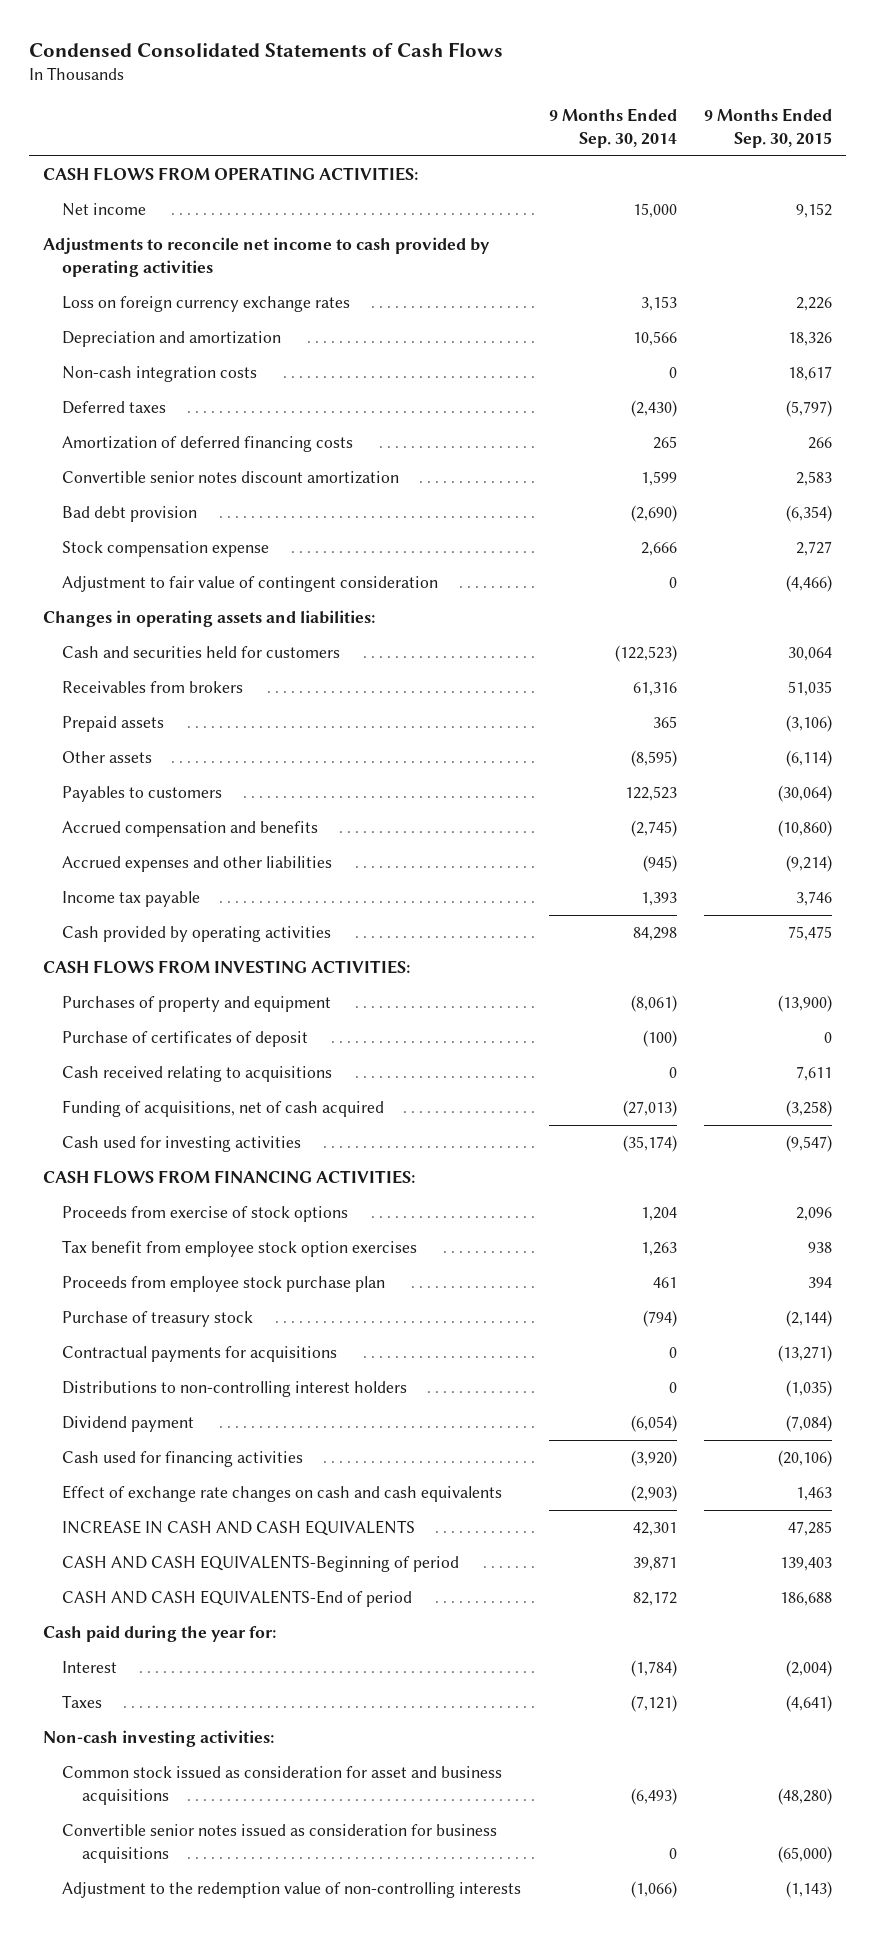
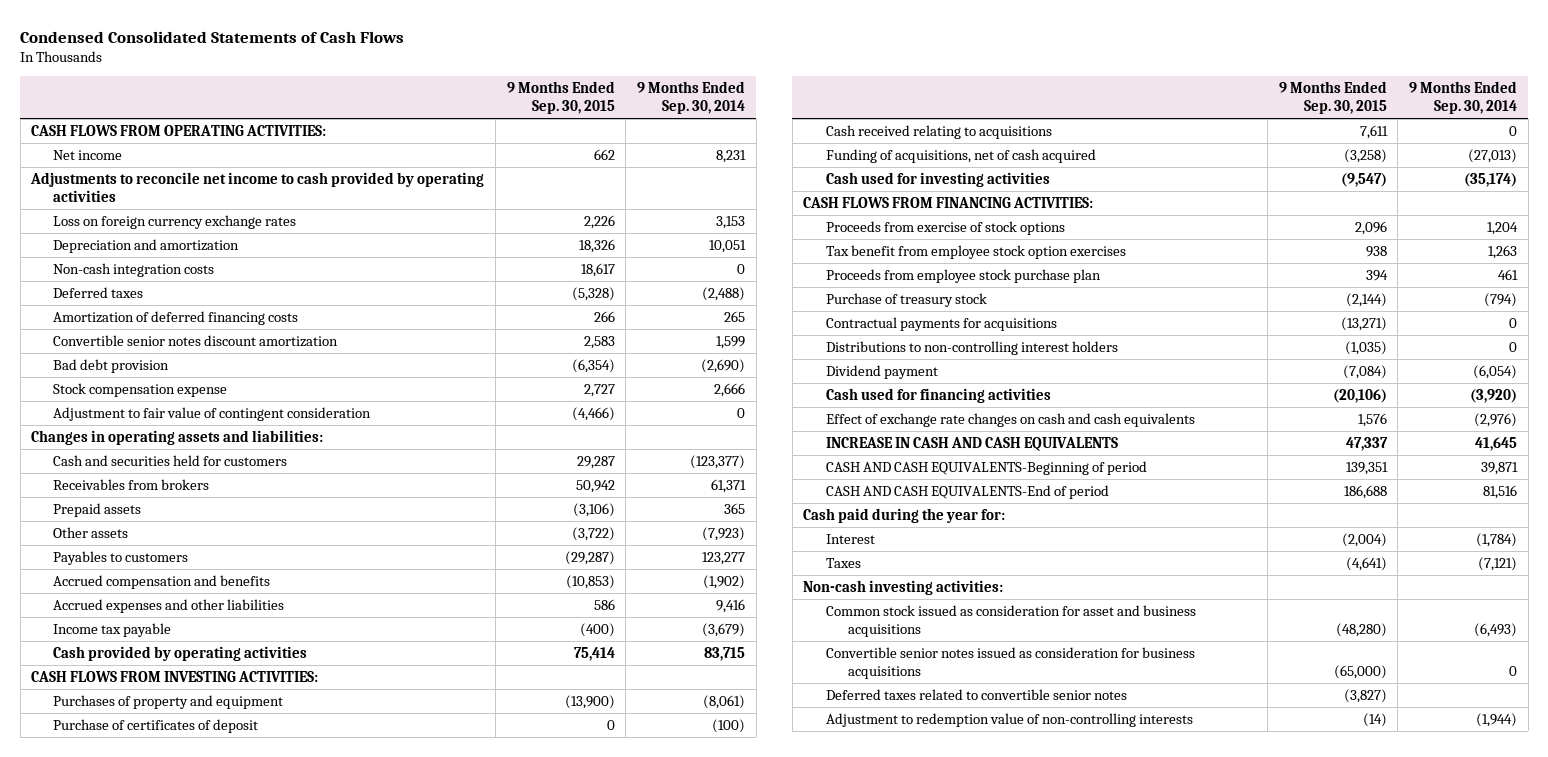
[632,203,677,219] 15,000 -> [715,149,746,163] 8,231
[796,203,833,219] 9,152 -> [593,148,615,160] 662
[632,331,677,347] 10,566 -> [708,239,746,253] 10,051
[630,400,677,418] (2,430) -> [701,286,745,301] (2,488)
[786,400,833,418] (5,797) -> [571,286,615,301] (5,328)
[614,645,677,663] (122,523) -> [689,454,745,469] (123,377)
[788,647,833,662] 30,064 -> [576,455,615,469] 29,287
[632,682,677,697] 61,316 -> [710,478,746,493] 61,371
[788,681,833,697] 51,035 -> [575,479,615,493] 50,942
[630,750,677,768] (8,595) -> [701,526,745,541] (7,923)
[786,750,833,768] (6,114) -> [571,526,615,541] (3,722)
[624,786,677,802] 122,523 -> [701,551,745,565] 123,277
[778,785,833,803] (30,064) -> [564,550,615,565] (29,287)
[630,820,677,838] (2,745) -> [702,574,745,589] (1,902)
[778,820,833,838] (10,860) -> [565,574,615,589] (10,853)
[642,855,677,873] (945) -> [715,598,745,613] 9,416
[786,855,833,873] (9,214) -> [593,598,615,610] 586
[640,892,677,907] 1,393 -> [701,622,745,637] (3,679)
[796,891,833,907] 3,746 -> [579,622,615,637] (400)
[632,927,677,942] 84,298 -> [703,646,745,661] 83,715
[788,926,833,942] 75,475 -> [573,646,615,661] 75,414
[630,1485,677,1503] (2,903) -> [1473,412,1517,427] (2,976)
[796,1487,833,1502] 1,463 -> [1357,412,1387,427] 1,576
[632,1522,677,1537] 42,301 -> [1474,436,1517,451] 41,645
[788,1521,833,1537] 47,285 -> [1345,436,1388,451] 47,337
[780,1557,833,1572] 139,403 -> [1345,461,1388,475] 139,351
[632,1591,677,1607] 82,172 -> [1482,484,1517,499] 81,516
none -> [825,688,1127,700] Deferred taxes related to convertible senior notes
[62,1882,522,1899] Adjustment to the redemption value of non-controlling interests -> [825,712,1193,727] Adjustment to redemption value of non-controlling interests
[630,1881,677,1899] (1,066) -> [1475,712,1517,727] (1,944)
[786,1881,833,1899] (1,143) -> [1362,712,1387,727] (14)

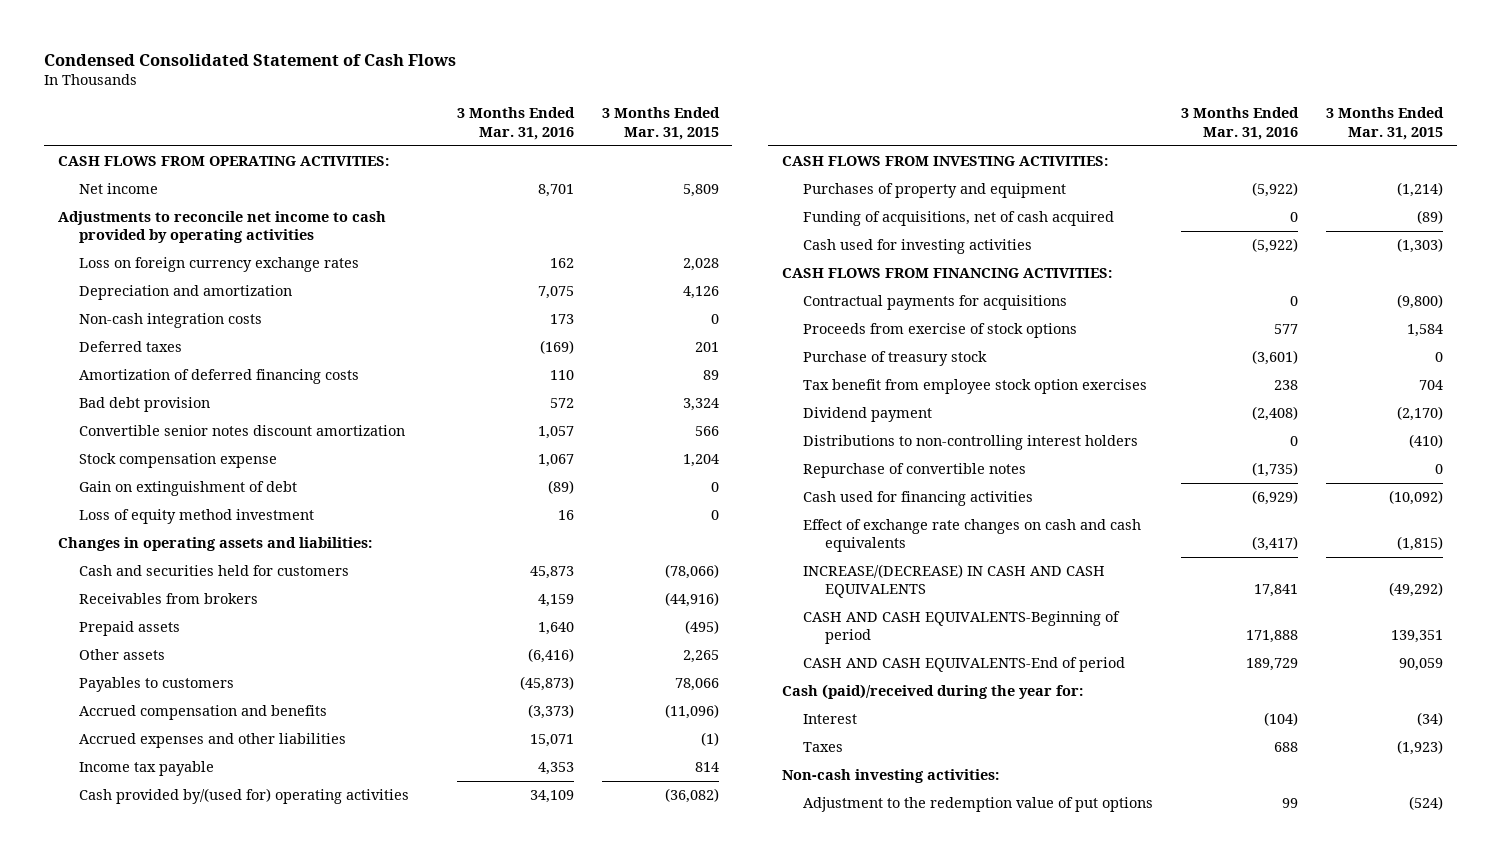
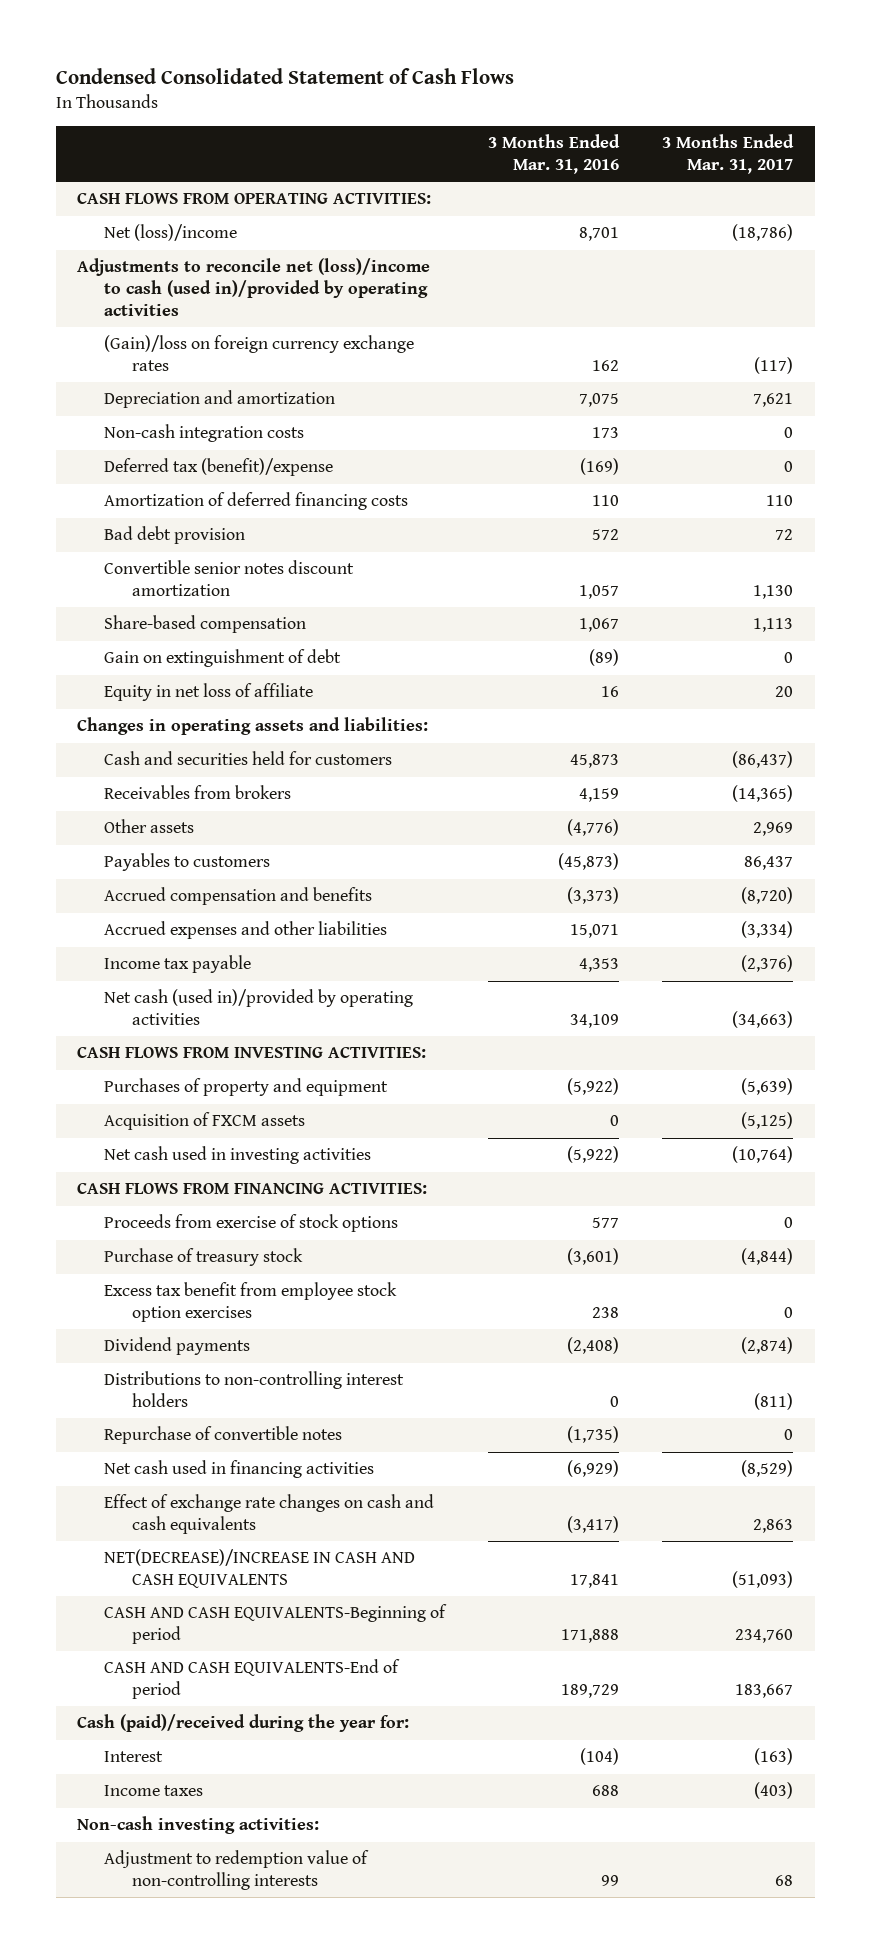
[601,107,720,140] 3 Months Ended Mar. 31, 2015 -> none
none -> [662,134,795,175] 3 Months Ended Mar. 31, 2017
[79,183,159,195] Net income -> [104,224,238,242] Net (loss)/income
[57,211,386,244] Adjustments to reconcile net income to cash provided by operating activities -> [77,258,431,316] Adjustments to reconcile net (loss)/income to cash (used in)/provided by operating activities
[79,257,360,273] Loss on foreign currency exchange rates -> [104,335,415,372] (Gain)/loss on foreign currency exchange rates
[79,341,183,353] Deferred taxes -> [104,458,334,477] Deferred tax (benefit)/expense
[79,453,278,469] Stock compensation expense -> [104,615,307,634] Share-based compensation
[79,509,315,525] Loss of equity method investment -> [104,683,314,702] Equity in net loss of affiliate
[79,621,181,637] Prepaid assets -> none
[527,648,574,664] (6,416) -> [567,819,620,837] (4,776)
[79,788,410,805] Cash provided by/(used for) operating activities -> [104,989,414,1026] Net cash (used in)/provided by operating activities
[803,211,1115,227] Funding of acquisitions, net of cash acquired -> none
none -> [104,1112,306,1131] Acquisition of FXCM assets
[803,239,1033,255] Cash used for investing activities -> [104,1146,372,1165] Net cash used in investing activities
[803,295,1068,311] Contractual payments for acquisitions -> none
[803,379,1148,395] Tax benefit from employee stock option exercises -> [104,1282,398,1323] Excess tax benefit from employee stock option exercises
[803,407,933,423] Dividend payment -> [104,1337,251,1356] Dividend payments
[803,491,1034,507] Cash used for financing activities -> [104,1460,375,1479] Net cash used in financing activities
[803,564,1106,599] INCREASE/(DECREASE) IN CASH AND CASH EQUIVALENTS -> [104,1549,416,1589] NET(DECREASE)/INCREASE IN CASH AND CASH EQUIVALENTS
[803,742,844,753] Taxes -> [104,1785,204,1797] Income taxes
[803,797,1154,813] Adjustment to the redemption value of put options -> [104,1850,370,1891] Adjustment to redemption value of non-controlling interests

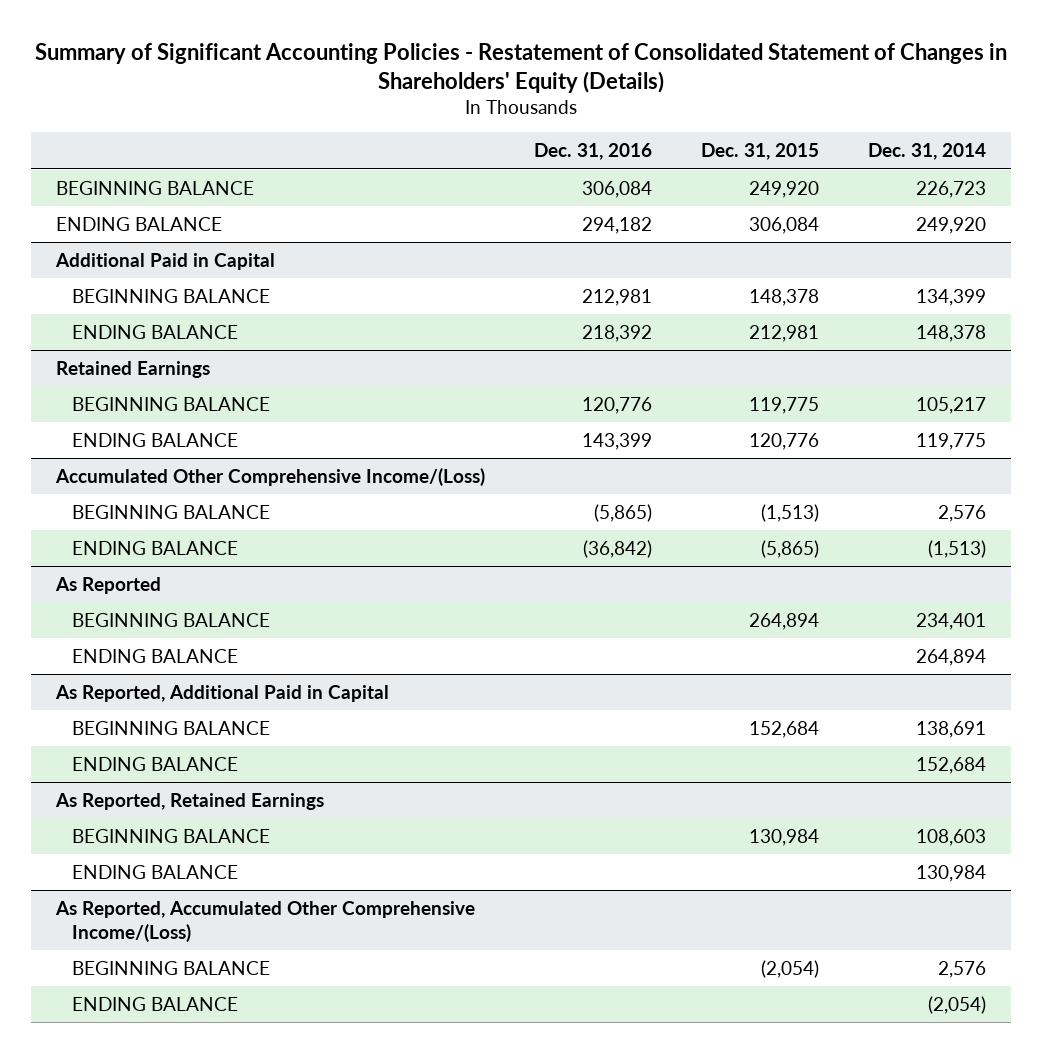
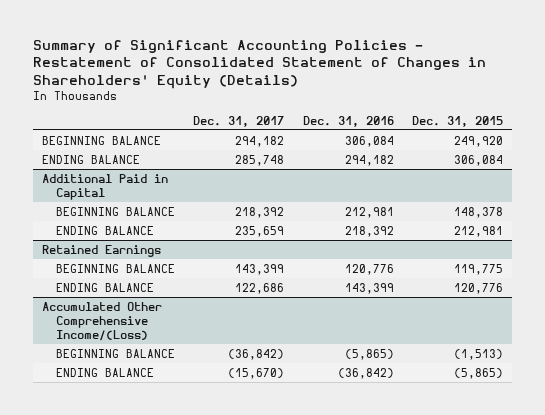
[868,143,987,161] Dec. 31, 2014 -> none
none -> [193,115,285,127] Dec. 31, 2017
[54,576,161,594] As Reported -> none
[71,612,270,627] BEGINNING BALANCE -> none
[71,648,238,663] ENDING BALANCE -> none
[54,684,389,702] As Reported, Additional Paid in Capital -> none
[71,720,270,735] BEGINNING BALANCE -> none
[71,756,238,771] ENDING BALANCE -> none
[54,792,324,810] As Reported, Retained Earnings -> none
[71,828,270,843] BEGINNING BALANCE -> none
[71,864,238,879] ENDING BALANCE -> none
[54,900,475,942] As Reported, Accumulated Other Comprehensive Income/(Loss) -> none
[71,960,270,975] BEGINNING BALANCE -> none
[71,996,238,1011] ENDING BALANCE -> none

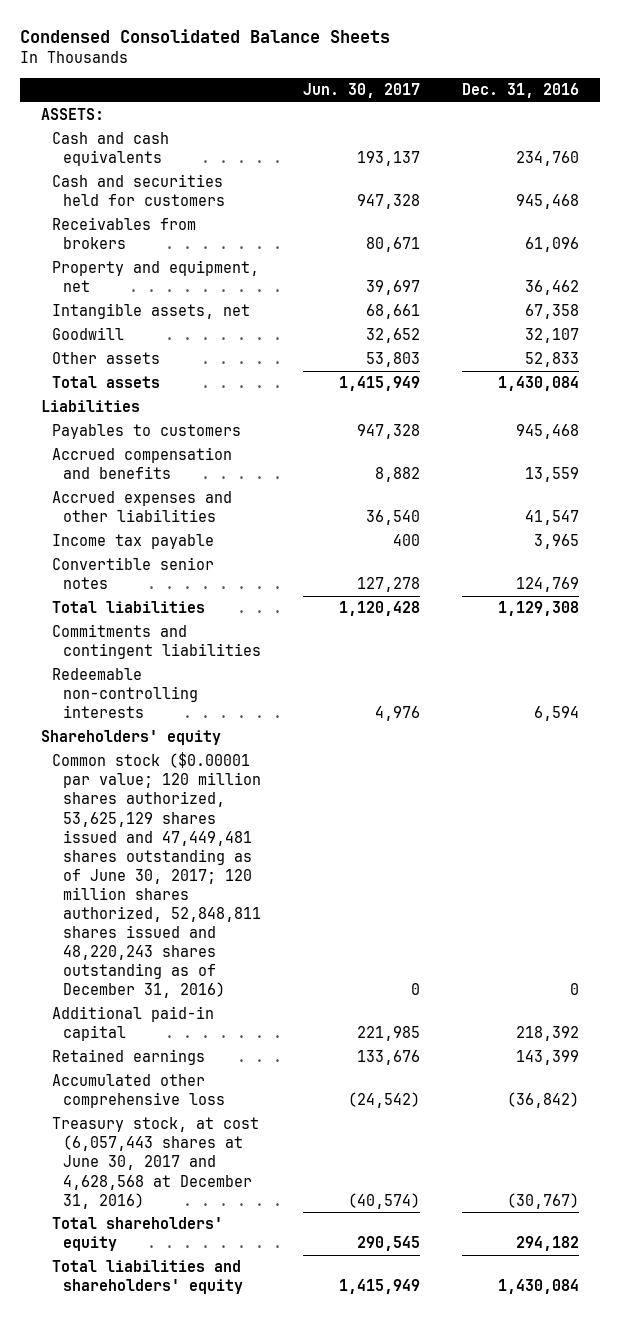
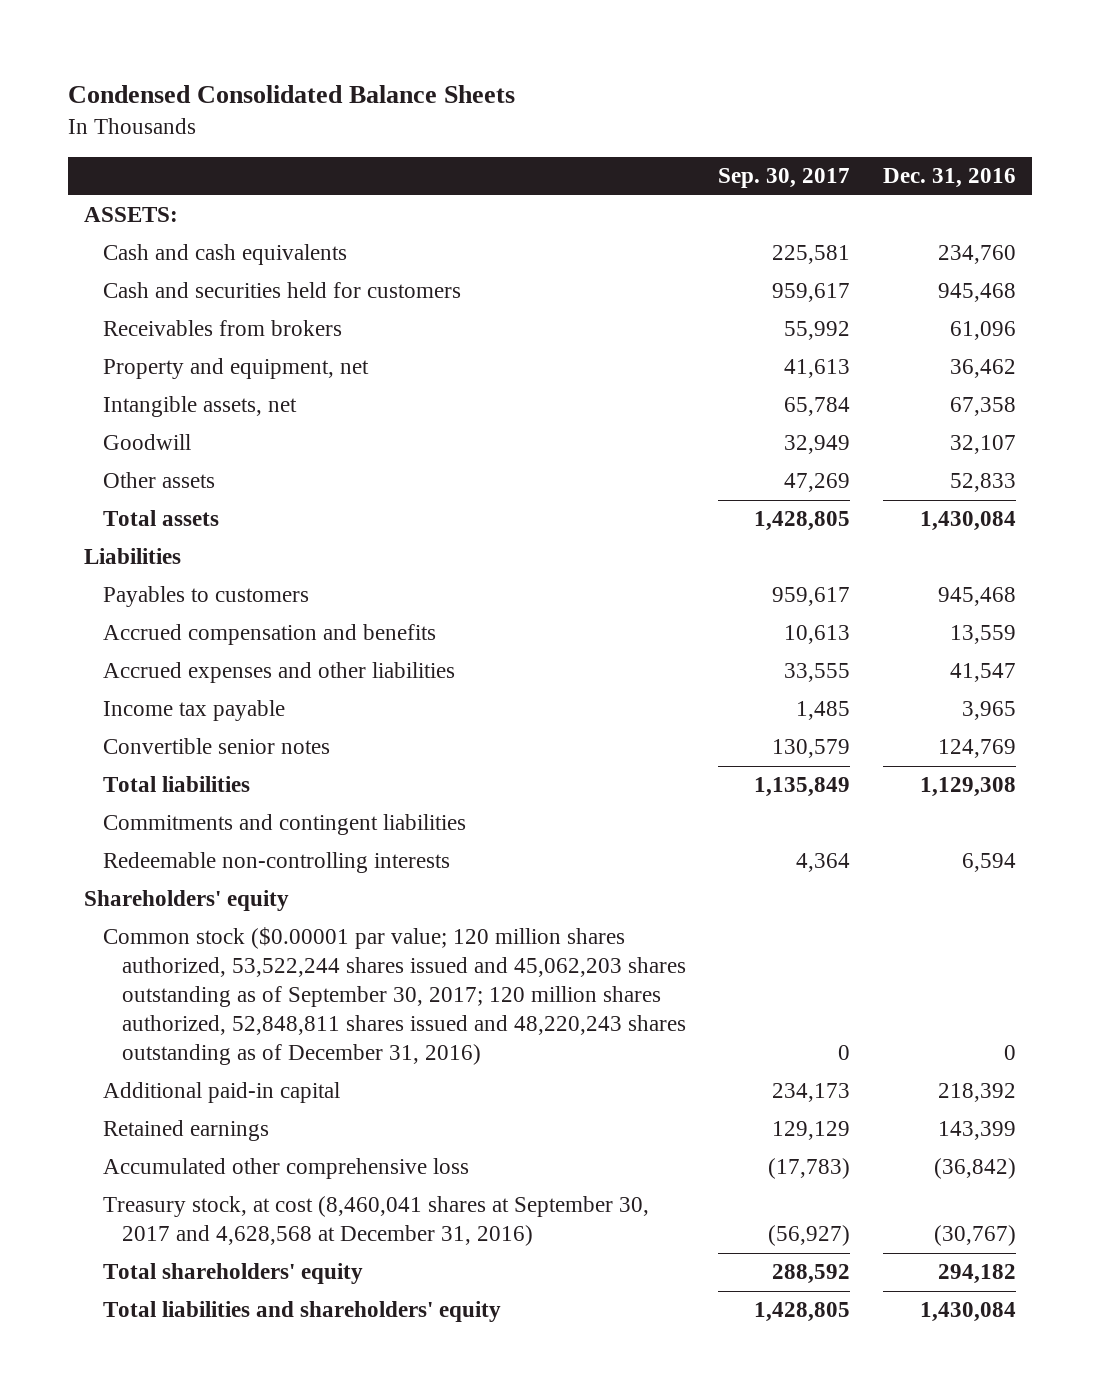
[302,83,420,99] Jun. 30, 2017 -> none
none -> [718,168,851,189] Sep. 30, 2017
[51,752,261,999] Common stock ($0.00001 par value; 120 million shares authorized, 53,625,129 shares issued and 47,449,481 shares outstanding as of June 30, 2017; 120 million shares authorized, 52,848,811 shares issued and 48,220,243 shares outstanding as of December 31, 2016) -> [103,927,687,1066] Common stock ($0.00001 par value; 120 million shares authorized, 53,522,244 shares issued and 45,062,203 shares outstanding as of September 30, 2017; 120 million shares authorized, 52,848,811 shares issued and 48,220,243 shares outstanding as of December 31, 2016)
[51,1117,259,1209] Treasury stock, at cost (6,057,443 shares at June 30, 2017 and 4,628,568 at December 31, 2016) -> [103,1196,650,1247] Treasury stock, at cost (8,460,041 shares at September 30, 2017 and 4,628,568 at December 31, 2016)

